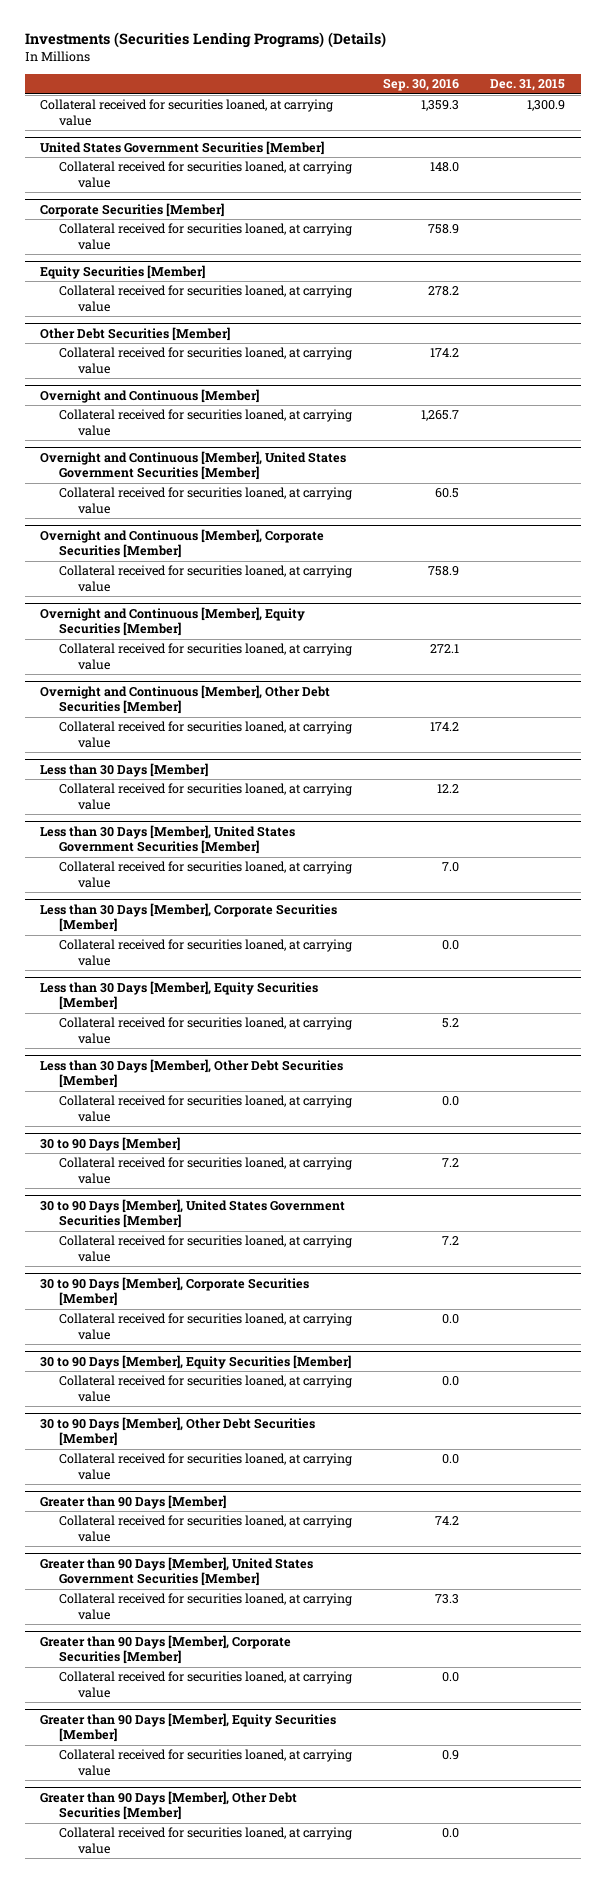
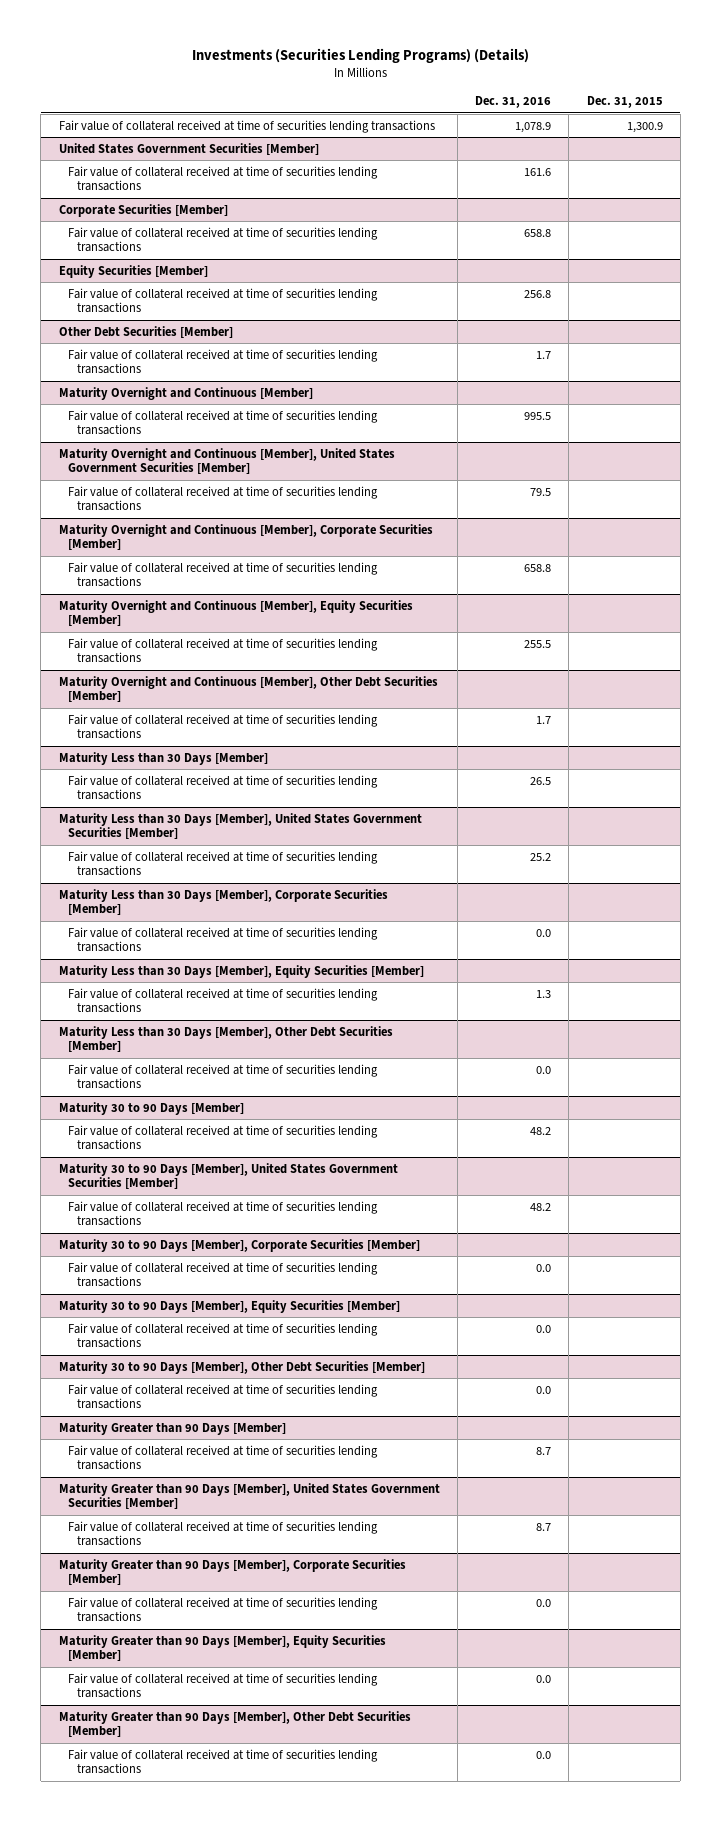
[383,78,460,92] Sep. 30, 2016 -> none
none -> [475,96,552,109] Dec. 31, 2016
[40,99,334,126] Collateral received for securities loaned, at carrying value -> [58,119,435,133] Fair value of collateral received at time of securities lending transactions
[59,161,353,188] Collateral received for securities loaned, at carrying value -> [68,165,379,192] Fair value of collateral received at time of securities lending transactions
[59,223,353,250] Collateral received for securities loaned, at carrying value -> [68,226,379,253] Fair value of collateral received at time of securities lending transactions
[59,285,353,312] Collateral received for securities loaned, at carrying value -> [68,287,379,314] Fair value of collateral received at time of securities lending transactions
[59,347,353,374] Collateral received for securities loaned, at carrying value -> [68,348,379,375] Fair value of collateral received at time of securities lending transactions
[40,388,260,403] Overnight and Continuous [Member] -> [58,386,313,400] Maturity Overnight and Continuous [Member]
[59,409,353,436] Collateral received for securities loaned, at carrying value -> [68,409,379,436] Fair value of collateral received at time of securities lending transactions
[40,450,347,481] Overnight and Continuous [Member], United States Government Securities [Member] -> [58,447,395,475] Maturity Overnight and Continuous [Member], United States Government Securities [Member]
[59,487,353,514] Collateral received for securities loaned, at carrying value -> [68,485,379,512] Fair value of collateral received at time of securities lending transactions
[40,528,325,559] Overnight and Continuous [Member], Corporate Securities [Member] -> [58,523,433,551] Maturity Overnight and Continuous [Member], Corporate Securities [Member]
[59,565,353,592] Collateral received for securities loaned, at carrying value -> [68,561,379,588] Fair value of collateral received at time of securities lending transactions
[40,606,306,637] Overnight and Continuous [Member], Equity Securities [Member] -> [58,599,413,627] Maturity Overnight and Continuous [Member], Equity Securities [Member]
[59,643,353,670] Collateral received for securities loaned, at carrying value -> [68,637,379,664] Fair value of collateral received at time of securities lending transactions
[40,684,331,715] Overnight and Continuous [Member], Other Debt Securities [Member] -> [58,675,438,703] Maturity Overnight and Continuous [Member], Other Debt Securities [Member]
[59,721,353,748] Collateral received for securities loaned, at carrying value -> [68,713,379,740] Fair value of collateral received at time of securities lending transactions
[40,762,209,777] Less than 30 Days [Member] -> [58,751,268,765] Maturity Less than 30 Days [Member]
[59,783,353,810] Collateral received for securities loaned, at carrying value -> [68,774,379,801] Fair value of collateral received at time of securities lending transactions
[40,824,296,855] Less than 30 Days [Member], United States Government Securities [Member] -> [58,812,422,840] Maturity Less than 30 Days [Member], United States Government Securities [Member]
[59,861,353,888] Collateral received for securities loaned, at carrying value -> [68,850,379,877] Fair value of collateral received at time of securities lending transactions
[40,902,338,933] Less than 30 Days [Member], Corporate Securities [Member] -> [58,888,388,916] Maturity Less than 30 Days [Member], Corporate Securities [Member]
[59,939,353,966] Collateral received for securities loaned, at carrying value -> [68,926,379,953] Fair value of collateral received at time of securities lending transactions
[40,980,319,1011] Less than 30 Days [Member], Equity Securities [Member] -> [58,964,424,978] Maturity Less than 30 Days [Member], Equity Securities [Member]
[59,1017,353,1044] Collateral received for securities loaned, at carrying value -> [68,987,379,1014] Fair value of collateral received at time of securities lending transactions
[40,1058,344,1089] Less than 30 Days [Member], Other Debt Securities [Member] -> [58,1025,393,1053] Maturity Less than 30 Days [Member], Other Debt Securities [Member]
[59,1095,353,1122] Collateral received for securities loaned, at carrying value -> [68,1063,379,1090] Fair value of collateral received at time of securities lending transactions
[40,1136,181,1151] 30 to 90 Days [Member] -> [58,1101,244,1115] Maturity 30 to 90 Days [Member]
[59,1157,353,1184] Collateral received for securities loaned, at carrying value -> [68,1124,379,1151] Fair value of collateral received at time of securities lending transactions
[40,1198,346,1229] 30 to 90 Days [Member], United States Government Securities [Member] -> [58,1162,398,1190] Maturity 30 to 90 Days [Member], United States Government Securities [Member]
[59,1235,353,1262] Collateral received for securities loaned, at carrying value -> [68,1200,379,1227] Fair value of collateral received at time of securities lending transactions
[40,1276,310,1307] 30 to 90 Days [Member], Corporate Securities [Member] -> [58,1238,420,1252] Maturity 30 to 90 Days [Member], Corporate Securities [Member]
[59,1313,353,1340] Collateral received for securities loaned, at carrying value -> [68,1261,379,1288] Fair value of collateral received at time of securities lending transactions
[40,1354,352,1369] 30 to 90 Days [Member], Equity Securities [Member] -> [58,1299,400,1313] Maturity 30 to 90 Days [Member], Equity Securities [Member]
[59,1375,353,1402] Collateral received for securities loaned, at carrying value -> [68,1322,379,1349] Fair value of collateral received at time of securities lending transactions
[40,1416,316,1447] 30 to 90 Days [Member], Other Debt Securities [Member] -> [58,1360,425,1374] Maturity 30 to 90 Days [Member], Other Debt Securities [Member]
[59,1453,353,1480] Collateral received for securities loaned, at carrying value -> [68,1383,379,1410] Fair value of collateral received at time of securities lending transactions
[40,1494,227,1509] Greater than 90 Days [Member] -> [58,1421,286,1435] Maturity Greater than 90 Days [Member]
[59,1515,353,1542] Collateral received for securities loaned, at carrying value -> [68,1444,379,1471] Fair value of collateral received at time of securities lending transactions
[40,1556,314,1587] Greater than 90 Days [Member], United States Government Securities [Member] -> [58,1482,440,1510] Maturity Greater than 90 Days [Member], United States Government Securities [Member]
[59,1593,353,1620] Collateral received for securities loaned, at carrying value -> [68,1520,379,1547] Fair value of collateral received at time of securities lending transactions
[40,1634,292,1665] Greater than 90 Days [Member], Corporate Securities [Member] -> [58,1558,406,1586] Maturity Greater than 90 Days [Member], Corporate Securities [Member]
[59,1671,353,1698] Collateral received for securities loaned, at carrying value -> [68,1596,379,1623] Fair value of collateral received at time of securities lending transactions
[40,1712,337,1743] Greater than 90 Days [Member], Equity Securities [Member] -> [58,1634,386,1662] Maturity Greater than 90 Days [Member], Equity Securities [Member]
[59,1749,353,1776] Collateral received for securities loaned, at carrying value -> [68,1672,379,1699] Fair value of collateral received at time of securities lending transactions
[40,1790,298,1821] Greater than 90 Days [Member], Other Debt Securities [Member] -> [58,1710,411,1738] Maturity Greater than 90 Days [Member], Other Debt Securities [Member]
[59,1827,353,1854] Collateral received for securities loaned, at carrying value -> [68,1748,379,1775] Fair value of collateral received at time of securities lending transactions

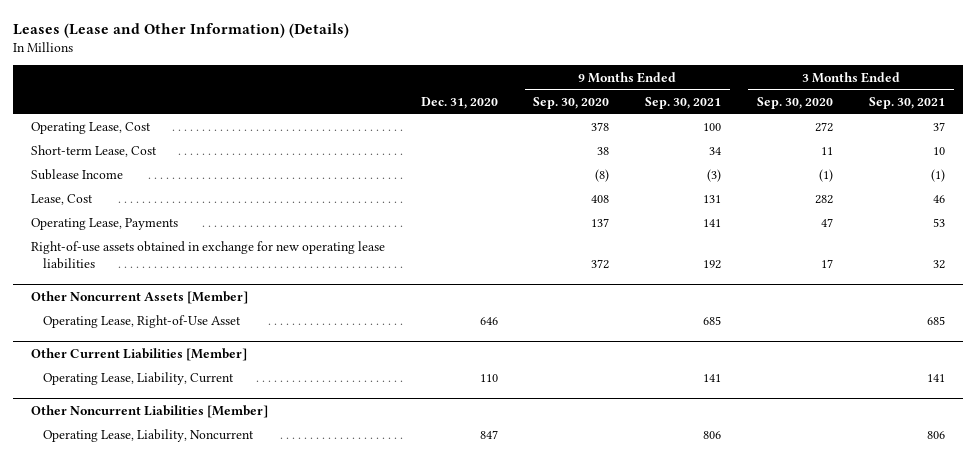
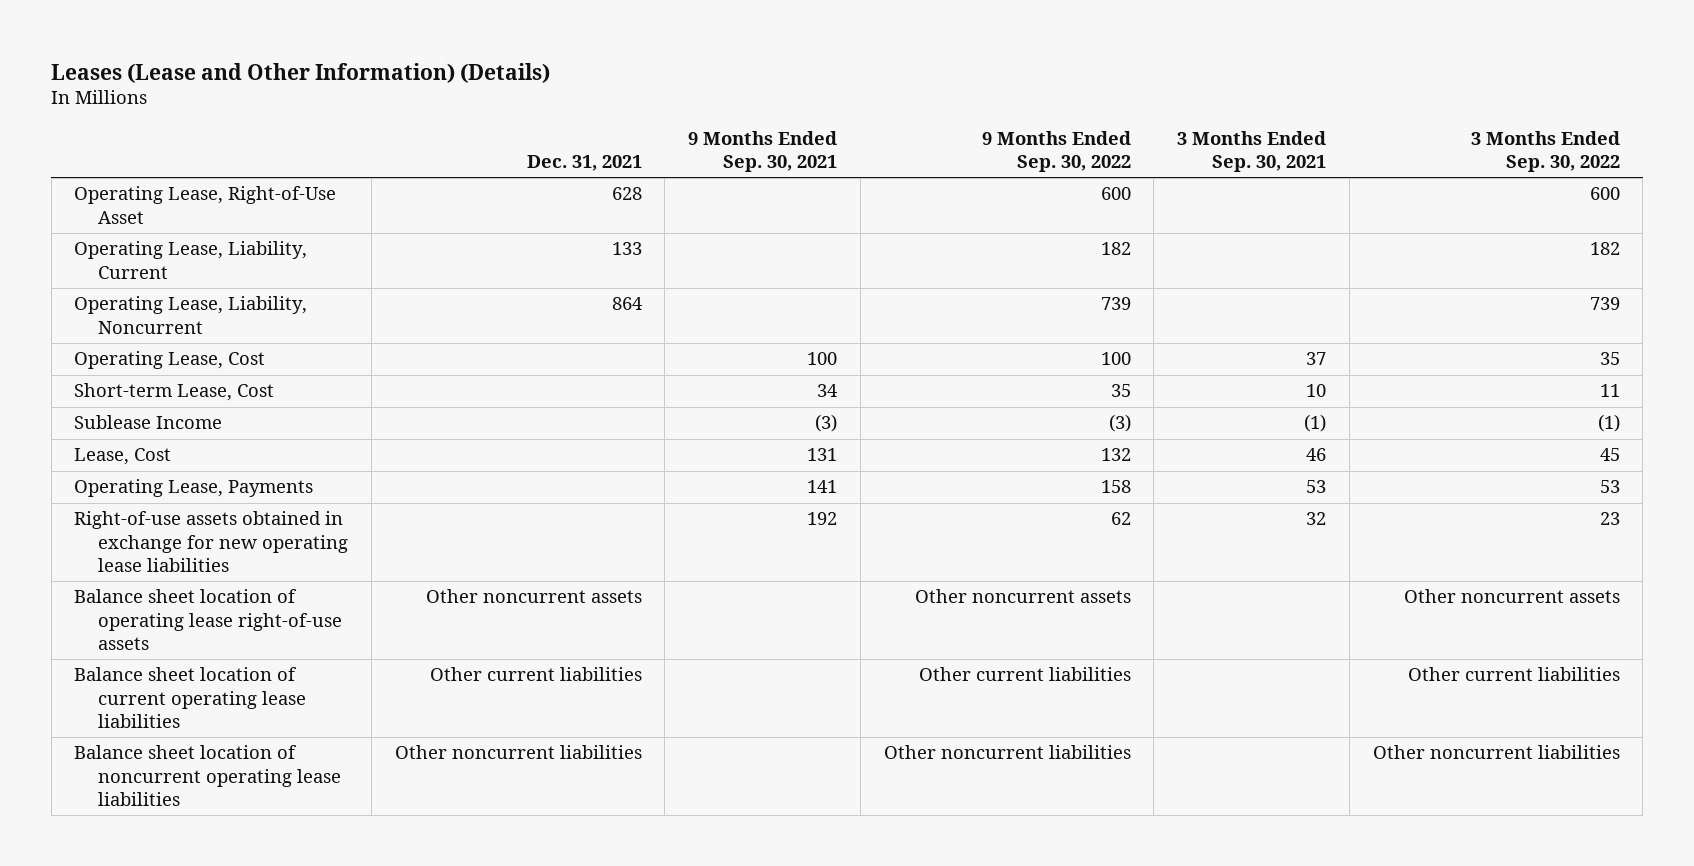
[420,96,498,109] Dec. 31, 2020 -> none
[533,96,610,109] Sep. 30, 2020 -> none
[757,96,834,109] Sep. 30, 2020 -> none
none -> [526,155,642,172] Dec. 31, 2021
none -> [981,130,1131,173] 9 Months Ended Sep. 30, 2022
none -> [1470,130,1620,173] 3 Months Ended Sep. 30, 2022
none -> [74,186,337,224] Operating Lease, Right-of-Use Asset
none -> [74,241,308,279] Operating Lease, Liability, Current
none -> [74,296,308,334] Operating Lease, Liability, Noncurrent
[30,290,248,304] Other Noncurrent Assets [Member] -> none
[43,315,242,329] Operating Lease, Right-of-Use Asset -> none
[30,347,247,361] Other Current Liabilities [Member] -> none
[43,372,235,386] Operating Lease, Liability, Current -> none
[30,404,268,418] Other Noncurrent Liabilities [Member] -> none
[43,429,255,443] Operating Lease, Liability, Noncurrent -> none
none -> [74,589,343,651] Balance sheet location of operating lease right-of-use assets
none -> [74,667,307,729] Balance sheet location of current operating lease liabilities
none -> [74,745,342,807] Balance sheet location of noncurrent operating lease liabilities

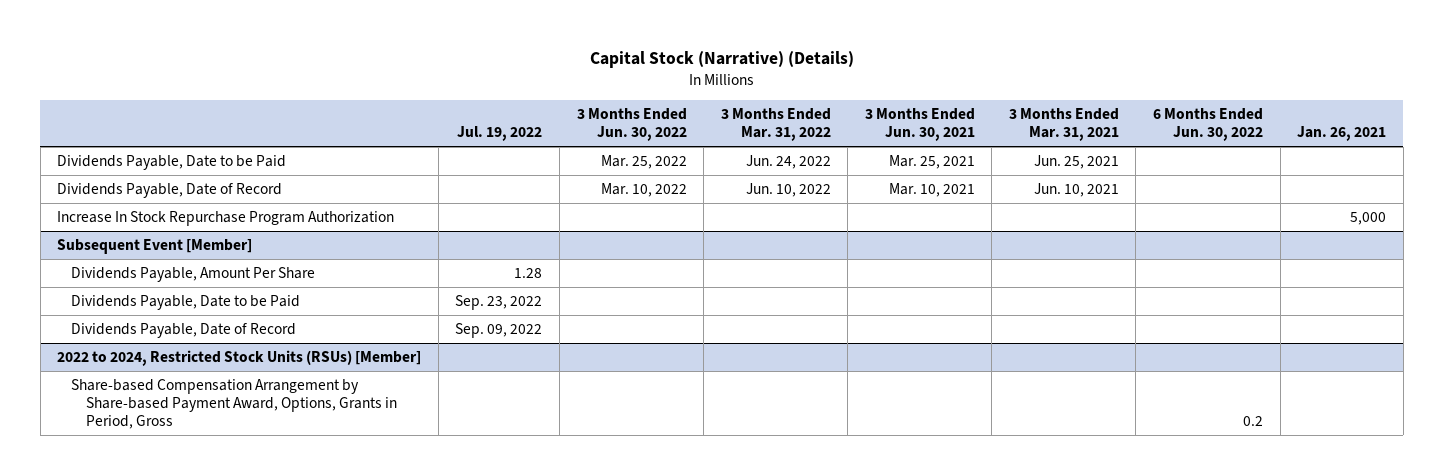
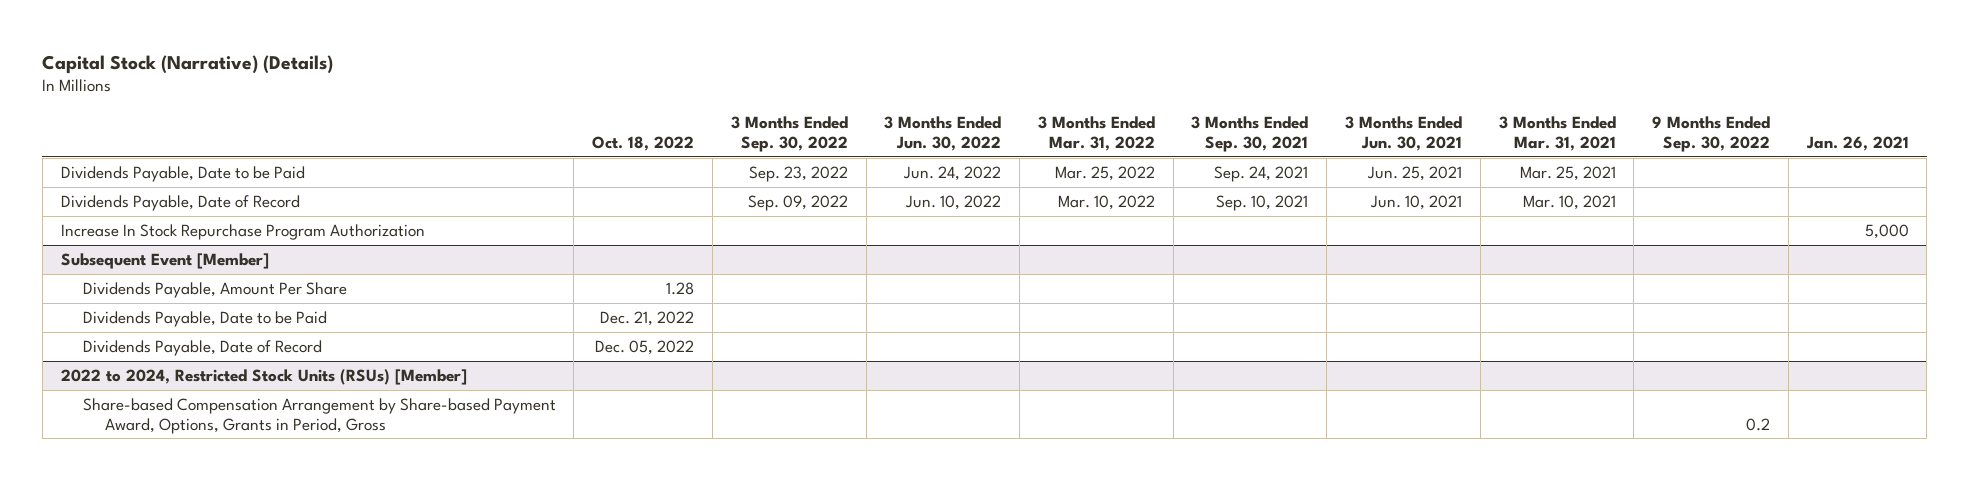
[457,126,543,142] Jul. 19, 2022 -> none
[1153,108,1264,142] 6 Months Ended Jun. 30, 2022 -> none
none -> [592,135,695,151] Oct. 18, 2022
none -> [730,116,848,152] 3 Months Ended Sep. 30, 2022
none -> [1191,116,1309,152] 3 Months Ended Sep. 30, 2021
none -> [1652,116,1771,152] 9 Months Ended Sep. 30, 2022
[600,155,687,170] Mar. 25, 2022 -> [903,165,1002,181] Jun. 24, 2022
[745,155,831,170] Jun. 24, 2022 -> [1054,165,1155,181] Mar. 25, 2022
[888,155,975,170] Mar. 25, 2021 -> [1366,165,1462,181] Jun. 25, 2021
[1033,155,1119,170] Jun. 25, 2021 -> [1519,165,1616,181] Mar. 25, 2021
[600,183,687,198] Mar. 10, 2022 -> [905,194,1002,210] Jun. 10, 2022
[745,183,831,198] Jun. 10, 2022 -> [1057,194,1155,210] Mar. 10, 2022
[888,183,975,198] Mar. 10, 2021 -> [1369,194,1462,210] Jun. 10, 2021
[1033,183,1119,198] Jun. 10, 2021 -> [1522,194,1616,210] Mar. 10, 2021

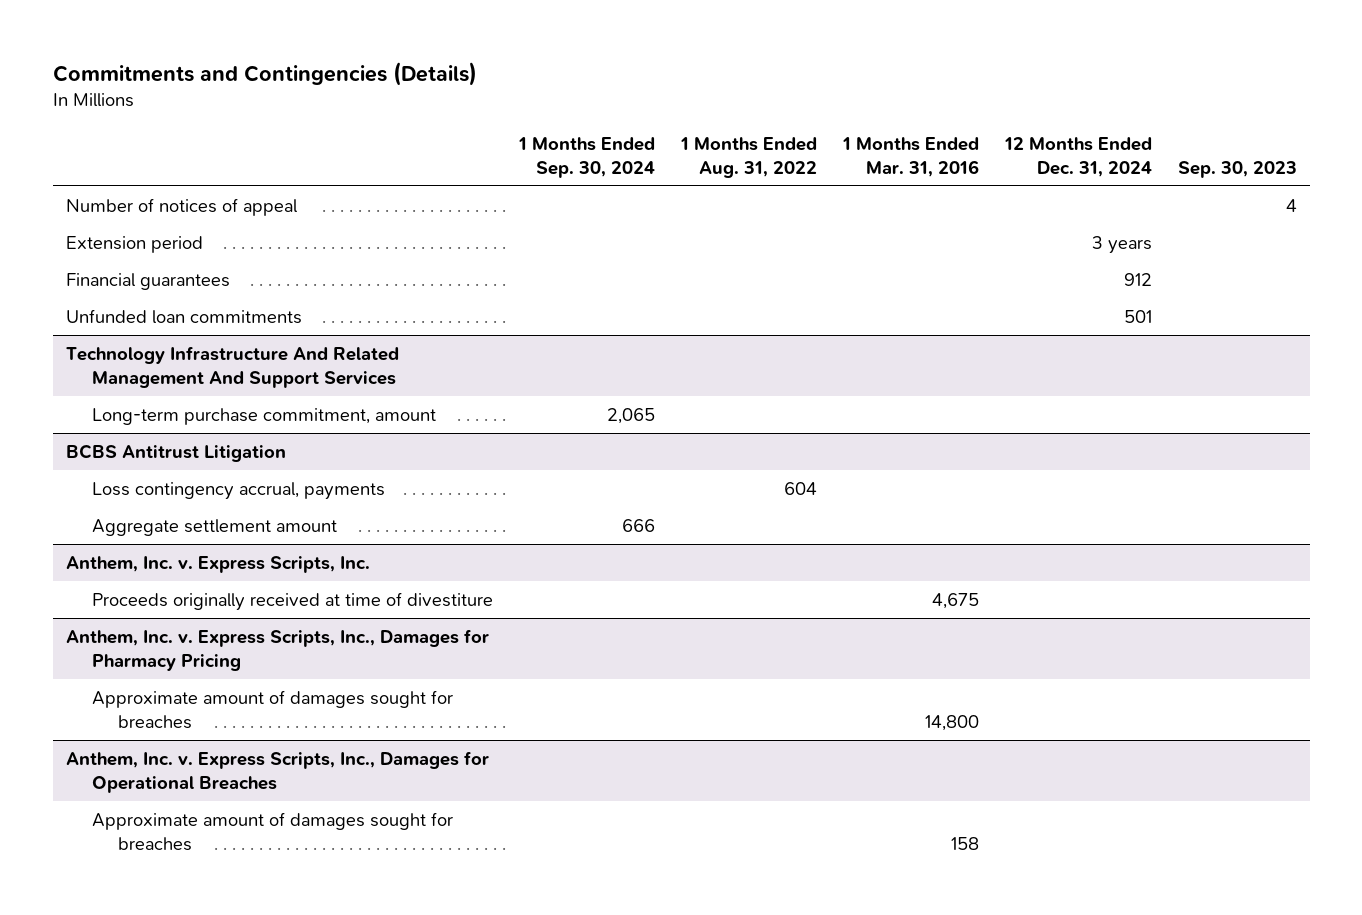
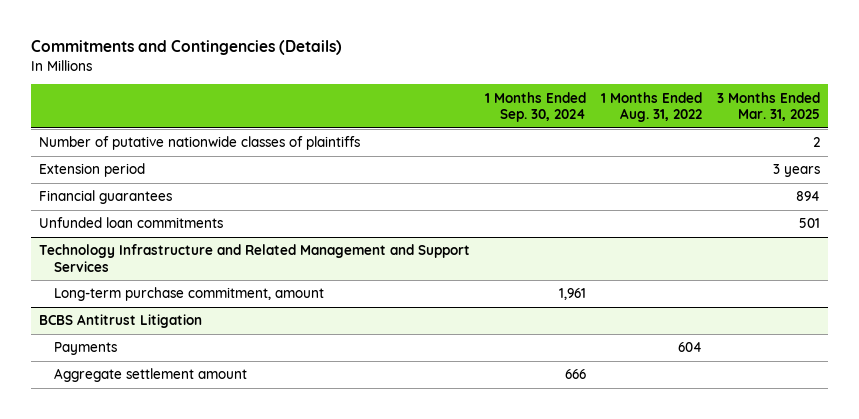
[841,136,979,177] 1 Months Ended Mar. 31, 2016 -> none
[1003,136,1152,177] 12 Months Ended Dec. 31, 2024 -> none
[1177,160,1297,178] Sep. 30, 2023 -> none
none -> [717,91,821,122] 3 Months Ended Mar. 31, 2025
[65,197,297,216] Number of notices of appeal -> none
none -> [38,136,360,151] Number of putative nationwide classes of plaintiffs
[65,345,399,388] Technology Infrastructure And Related Management And Support Services -> [38,244,470,273] Technology Infrastructure and Related Management and Support Services
[606,407,655,424] 2,065 -> [558,288,586,301] 1,961
[91,481,385,500] Loss contingency accrual, payments -> [54,342,118,356] Payments
[65,555,370,573] Anthem, Inc. v. Express Scripts, Inc. -> none
[91,591,493,611] Proceeds originally received at time of divestiture -> none
[65,628,489,671] Anthem, Inc. v. Express Scripts, Inc., Damages for Pharmacy Pricing -> none
[91,689,453,729] Approximate amount of damages sought for breaches -> none
[65,750,489,793] Anthem, Inc. v. Express Scripts, Inc., Damages for Operational Breaches -> none
[91,811,453,851] Approximate amount of damages sought for breaches -> none

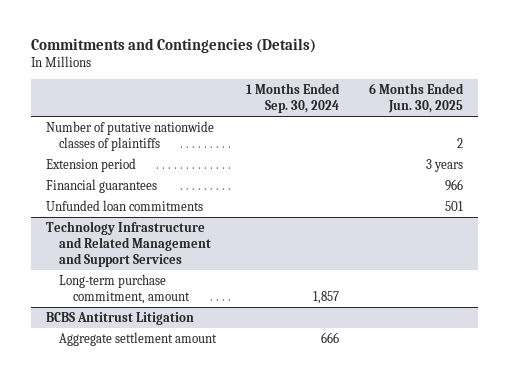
[600,91,702,123] 1 Months Ended Aug. 31, 2022 -> none
[717,91,821,122] 3 Months Ended Mar. 31, 2025 -> none
none -> [369,83,465,113] 6 Months Ended Jun. 30, 2025
[558,288,586,301] 1,961 -> [313,290,340,304] 1,857
[54,342,118,356] Payments -> none

